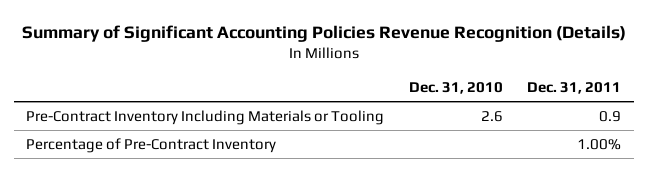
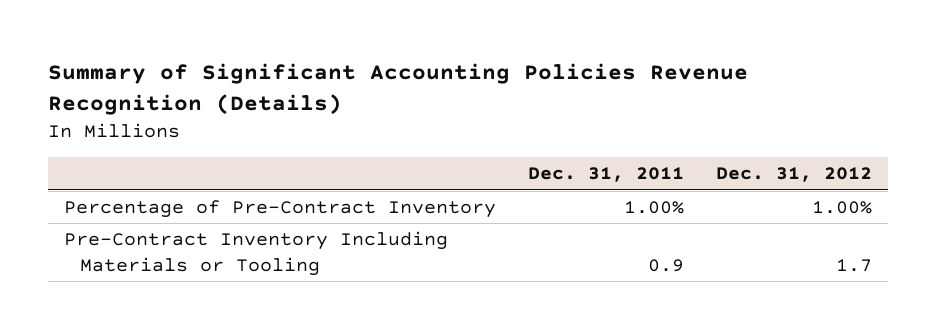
[408,82,503,95] Dec. 31, 2010 -> none
none -> [715,167,872,183] Dec. 31, 2012
[26,110,385,126] Pre-Contract Inventory Including Materials or Tooling -> [64,231,449,276] Pre-Contract Inventory Including Materials or Tooling

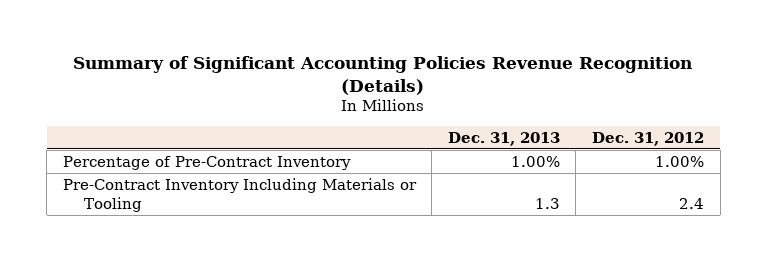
[527,167,684,183] Dec. 31, 2011 -> none
none -> [447,131,560,146] Dec. 31, 2013
[835,258,872,272] 1.7 -> [678,197,704,209] 2.4

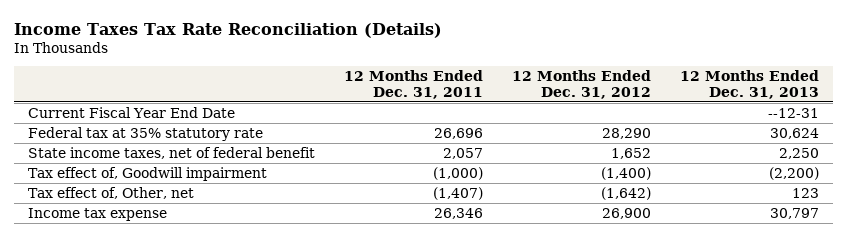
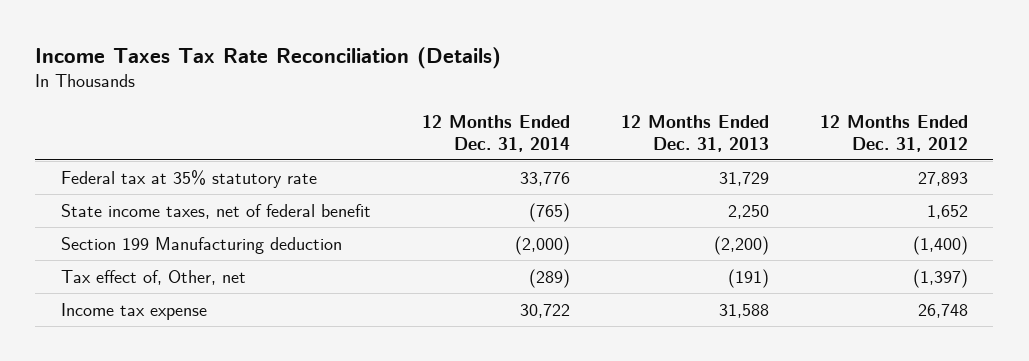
[343,70,483,99] 12 Months Ended Dec. 31, 2011 -> none
none -> [421,115,570,152] 12 Months Ended Dec. 31, 2014
[28,106,236,118] Current Fiscal Year End Date -> none
[601,127,651,139] 28,290 -> [917,171,968,186] 27,893
[769,127,819,139] 30,624 -> [718,171,769,186] 31,729
[28,166,268,181] Tax effect of, Goodwill impairment -> [60,236,342,254] Section 199 Manufacturing deduction
[600,186,651,200] (1,642) -> [912,268,968,288] (1,397)
[791,187,819,198] 123 -> [727,268,769,288] (191)
[601,207,651,219] 26,900 -> [917,303,968,318] 26,748
[769,207,819,219] 30,797 -> [718,303,769,318] 31,588

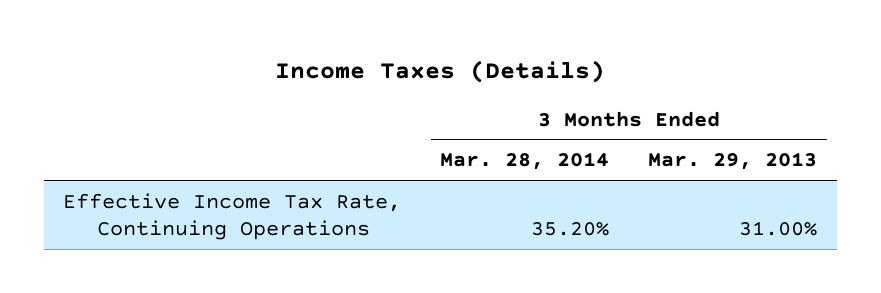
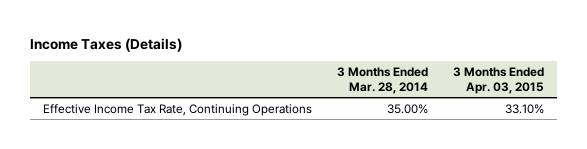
[648,152,818,171] Mar. 29, 2013 -> none
none -> [453,66,545,95] 3 Months Ended Apr. 03, 2015
[531,221,610,236] 35.20% -> [386,103,428,114] 35.00%

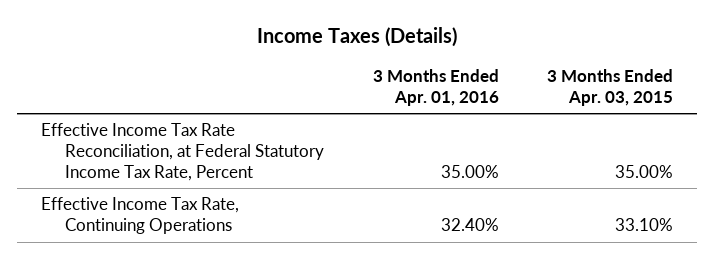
[336,66,428,95] 3 Months Ended Mar. 28, 2014 -> none
none -> [372,68,499,106] 3 Months Ended Apr. 01, 2016
none -> [41,123,324,182] Effective Income Tax Rate Reconciliation, at Federal Statutory Income Tax Rate, Percent

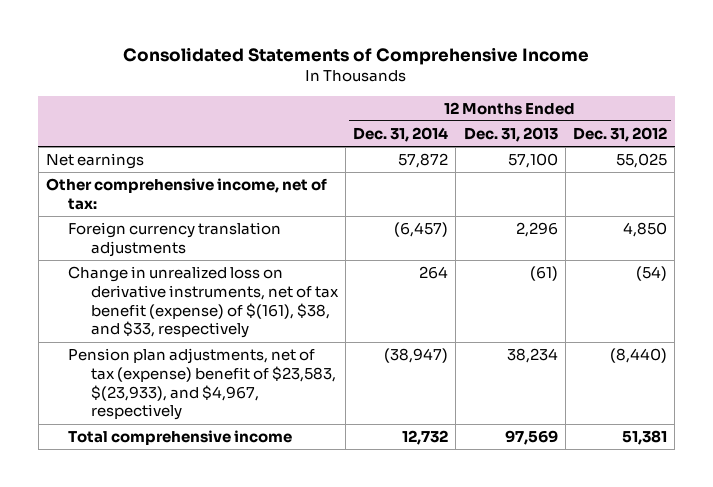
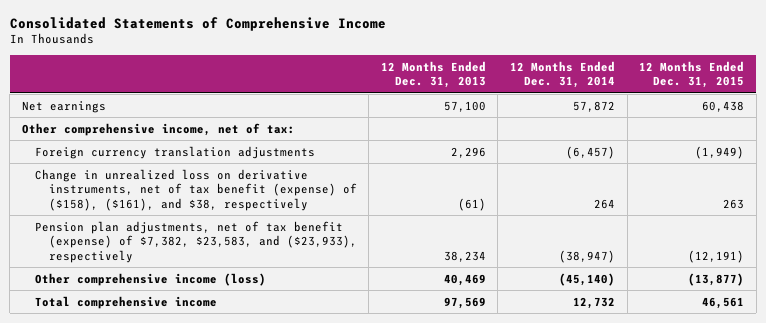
[572,126,667,142] Dec. 31, 2012 -> none
none -> [639,60,745,89] 12 Months Ended Dec. 31, 2015
[68,266,339,339] Change in unrealized loss on derivative instruments, net of tax benefit (expense) of $(161), $38, and $33, respectively -> [35,168,357,211] Change in unrealized loss on derivative instruments, net of tax benefit (expense) of ($158), ($161), and $38, respectively
[68,348,336,421] Pension plan adjustments, net of tax (expense) benefit of $23,583, $(23,933), and $4,967, respectively -> [35,220,357,263] Pension plan adjustments, net of tax benefit (expense) of $7,382, $23,583, and ($23,933), respectively
none -> [35,272,267,286] Other comprehensive income (loss)

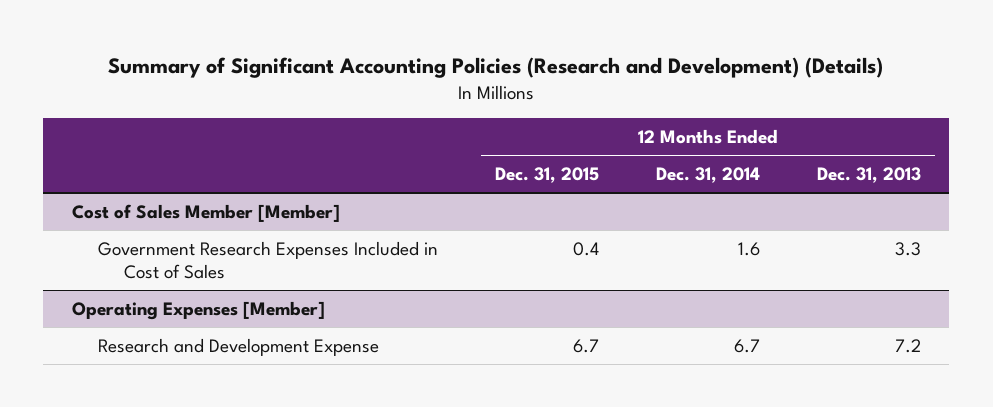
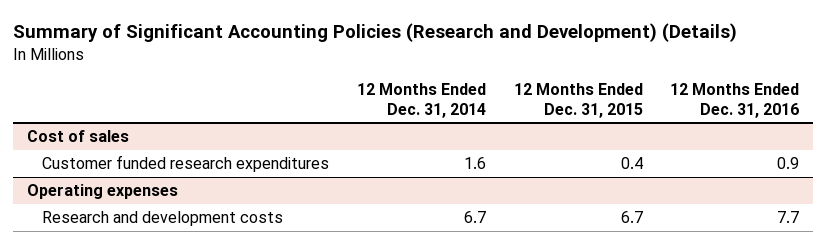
[816,167,921,184] Dec. 31, 2013 -> none
none -> [670,82,800,118] 12 Months Ended Dec. 31, 2016
[71,203,340,222] Cost of Sales Member [Member] -> [26,129,129,142] Cost of sales
[97,240,438,280] Government Research Expenses Included in Cost of Sales -> [42,154,330,172] Customer funded research expenditures
[71,300,325,320] Operating Expenses [Member] -> [26,183,178,199] Operating expenses
[97,337,379,356] Research and Development Expense -> [42,210,284,226] Research and development costs

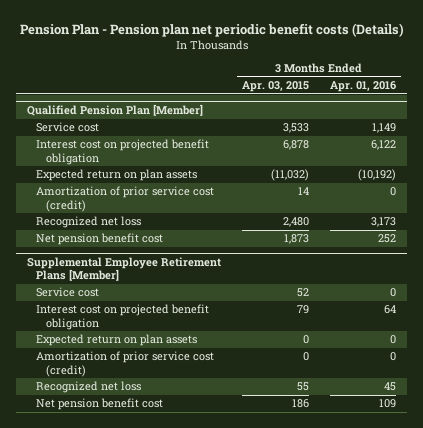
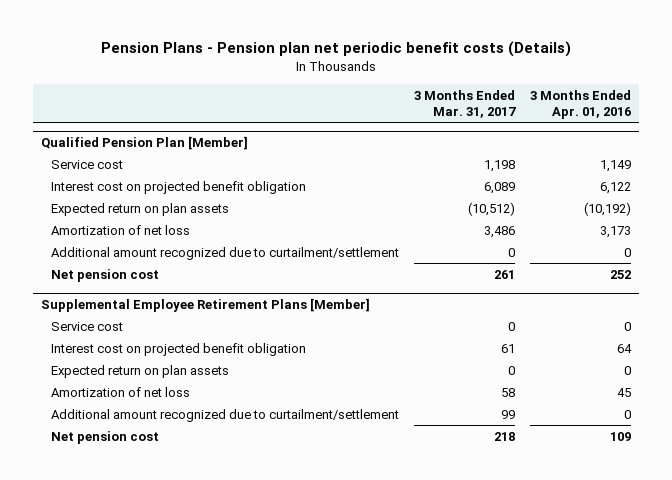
[19,22,404,37] Pension Plan - Pension plan net periodic benefit costs (Details) -> [101,41,572,58] Pension Plans - Pension plan net periodic benefit costs (Details)
[242,81,310,93] Apr. 03, 2015 -> none
none -> [414,89,517,119] 3 Months Ended Mar. 31, 2017
[36,186,215,212] Amortization of prior service cost (credit) -> none
[36,216,142,229] Recognized net loss -> [51,224,191,235] Amortization of net loss
none -> [51,246,400,260] Additional amount recognized due to curtailment/settlement
[36,233,164,246] Net pension benefit cost -> [51,268,160,282] Net pension cost
[36,351,215,377] Amortization of prior service cost (credit) -> none
[36,381,142,394] Recognized net loss -> [51,386,191,397] Amortization of net loss
none -> [51,408,400,422] Additional amount recognized due to curtailment/settlement
[36,398,164,411] Net pension benefit cost -> [51,430,160,444] Net pension cost

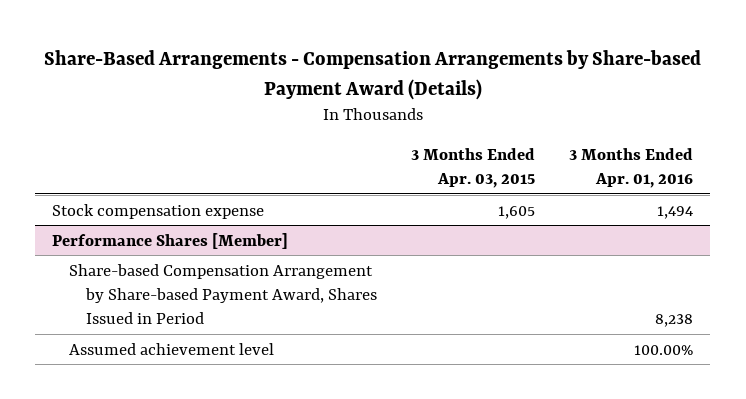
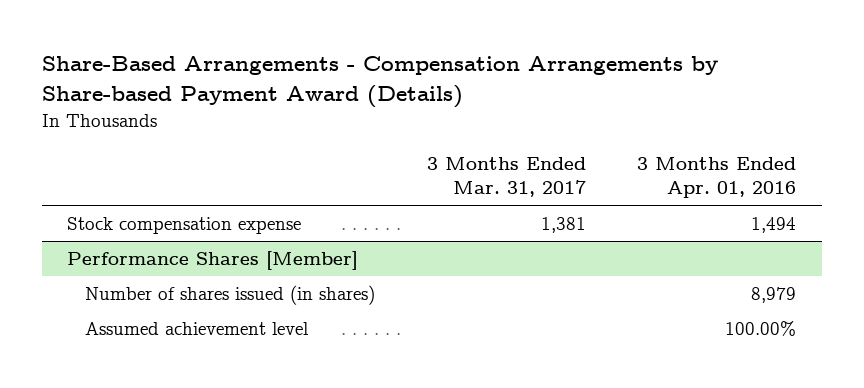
[411,147,536,189] 3 Months Ended Apr. 03, 2015 -> none
none -> [426,156,586,198] 3 Months Ended Mar. 31, 2017
[69,263,377,324] Share-based Compensation Arrangement by Share-based Payment Award, Shares Issued in Period -> [85,285,376,306] Number of shares issued (in shares)
[655,313,694,327] 8,238 -> [751,287,797,304] 8,979

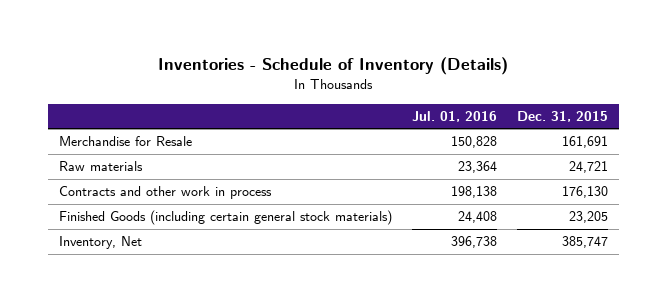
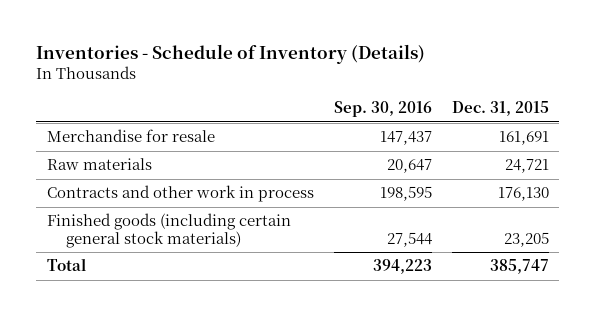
[411,110,497,122] Jul. 01, 2016 -> none
none -> [333,101,432,118] Sep. 30, 2016
[58,136,192,147] Merchandise for Resale -> [46,129,215,143] Merchandise for resale
[58,210,392,226] Finished Goods (including certain general stock materials) -> [46,213,291,248] Finished goods (including certain general stock materials)
[58,236,142,250] Inventory, Net -> [46,258,86,272] Total

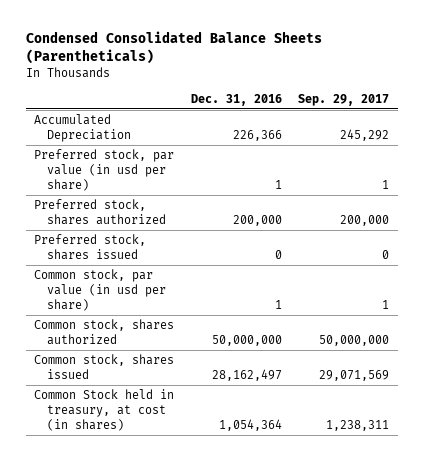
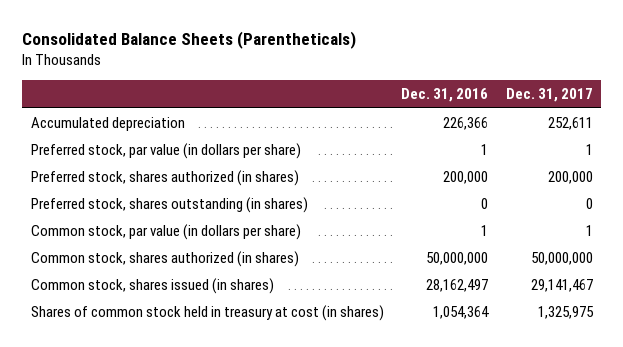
[25,31,322,65] Condensed Consolidated Balance Sheets (Parentheticals) -> [22,31,357,50] Consolidated Balance Sheets (Parentheticals)
[298,93,390,106] Sep. 29, 2017 -> none
none -> [505,88,593,103] Dec. 31, 2017
[33,114,131,142] Accumulated Depreciation -> [30,116,185,131] Accumulated depreciation
[33,149,174,191] Preferred stock, par value (in usd per share) -> [30,142,301,159] Preferred stock, par value (in dollars per share)
[33,199,166,225] Preferred stock, shares authorized -> [30,169,299,186] Preferred stock, shares authorized (in shares)
[33,234,146,260] Preferred stock, shares issued -> [30,196,308,213] Preferred stock, shares outstanding (in shares)
[33,269,166,311] Common stock, par value (in usd per share) -> [30,223,301,240] Common stock, par value (in dollars per share)
[33,319,174,345] Common stock, shares authorized -> [30,250,299,267] Common stock, shares authorized (in shares)
[33,354,174,379] Common stock, shares issued -> [30,277,274,294] Common stock, shares issued (in shares)
[33,389,174,431] Common Stock held in treasury, at cost (in shares) -> [30,304,384,321] Shares of common stock held in treasury at cost (in shares)

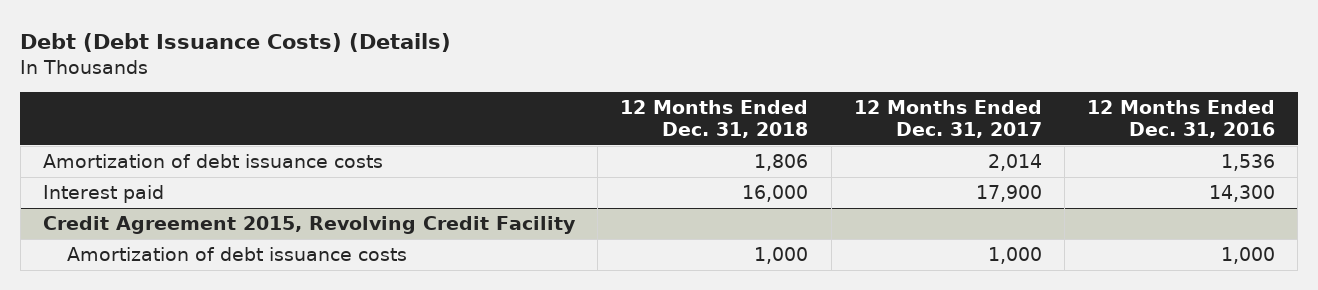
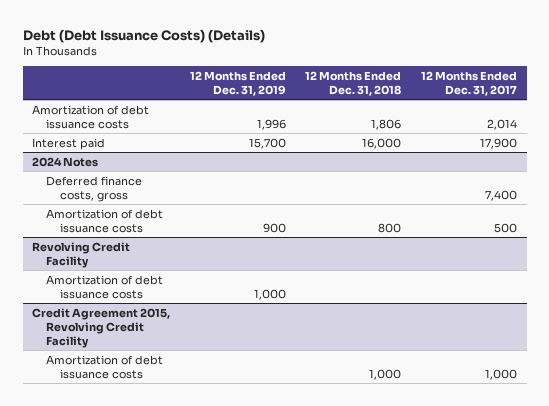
[1087,100,1276,139] 12 Months Ended Dec. 31, 2016 -> none
none -> [189,70,286,96] 12 Months Ended Dec. 31, 2019
none -> [32,156,99,167] 2024 Notes
none -> [45,175,142,202] Deferred finance costs, gross
none -> [45,208,163,233] Amortization of debt issuance costs
none -> [32,241,131,268] Revolving Credit Facility
none -> [45,274,163,299] Amortization of debt issuance costs

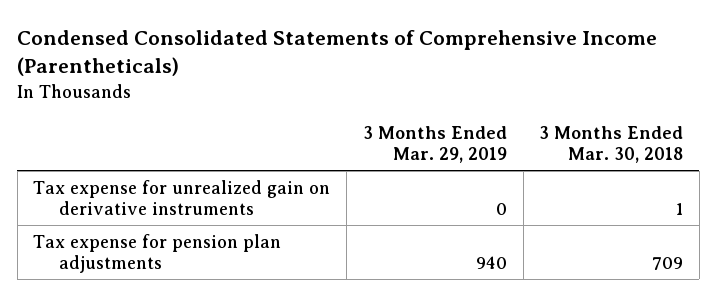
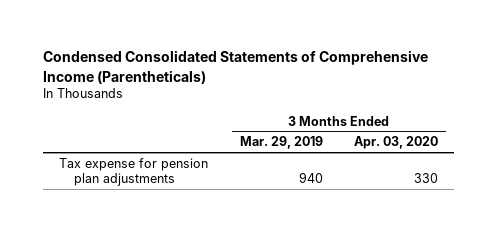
[539,125,684,163] 3 Months Ended Mar. 30, 2018 -> none
none -> [354,136,439,150] Apr. 03, 2020
[33,179,331,215] Tax expense for unrealized gain on derivative instruments -> none

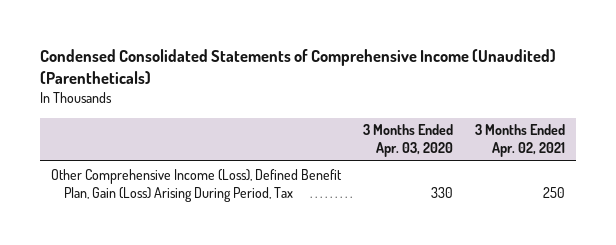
[43,50,429,84] Condensed Consolidated Statements of Comprehensive Income (Parentheticals) -> [40,49,557,85] Condensed Consolidated Statements of Comprehensive Income (Unaudited) (Parentheticals)
[239,136,323,150] Mar. 29, 2019 -> none
none -> [474,124,565,158] 3 Months Ended Apr. 02, 2021
[58,157,208,186] Tax expense for pension plan adjustments -> [51,168,343,202] Other Comprehensive Income (Loss), Defined Benefit Plan, Gain (Loss) Arising During Period, Tax

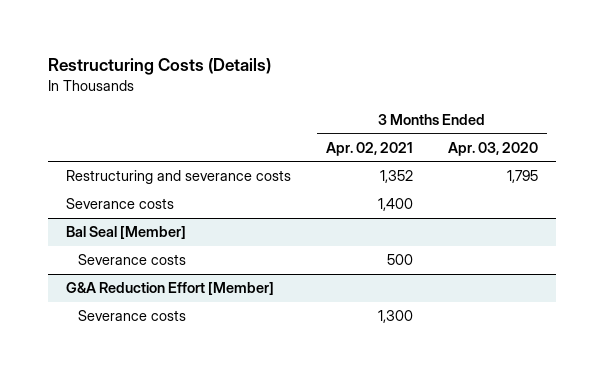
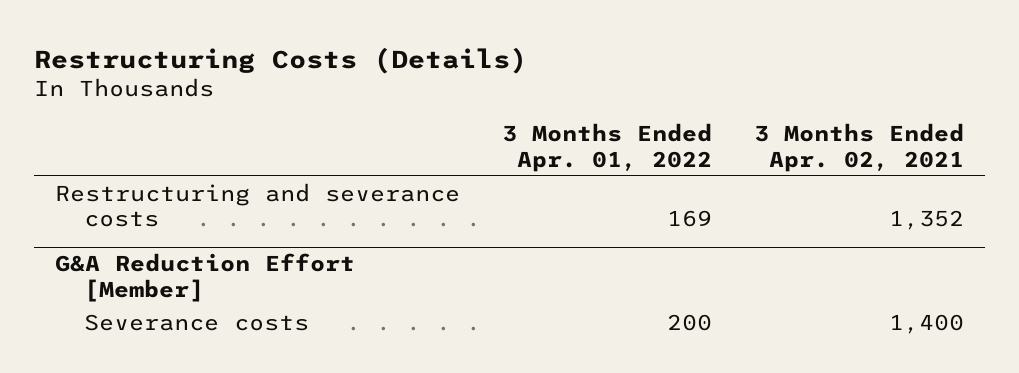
[448,141,539,156] Apr. 03, 2020 -> none
none -> [502,123,713,172] 3 Months Ended Apr. 01, 2022
[65,198,174,210] Severance costs -> none
[65,226,186,240] Bal Seal [Member] -> none
[77,254,186,266] Severance costs -> none
[378,310,414,324] 1,300 -> [888,313,964,334] 1,400

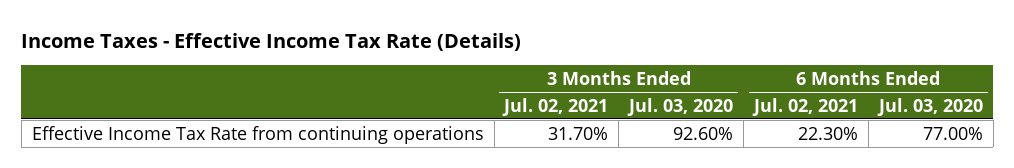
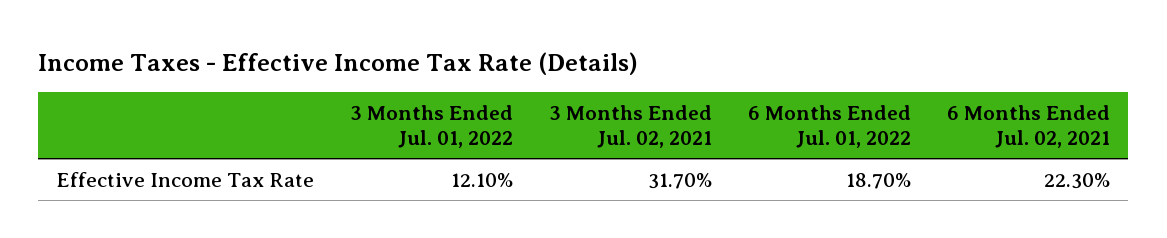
[627,97,734,116] Jul. 03, 2020 -> none
[876,97,983,116] Jul. 03, 2020 -> none
none -> [350,105,514,149] 3 Months Ended Jul. 01, 2022
none -> [748,105,912,149] 6 Months Ended Jul. 01, 2022
[31,125,484,144] Effective Income Tax Rate from continuing operations -> [56,171,315,187] Effective Income Tax Rate

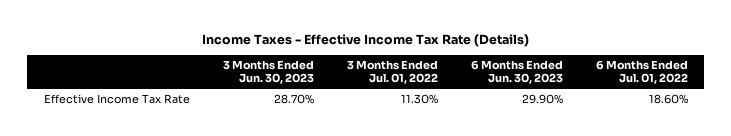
[549,105,713,149] 3 Months Ended Jul. 02, 2021 -> none
[947,105,1111,149] 6 Months Ended Jul. 02, 2021 -> none
none -> [222,60,314,85] 3 Months Ended Jun. 30, 2023
none -> [470,60,563,85] 6 Months Ended Jun. 30, 2023
[451,172,514,187] 12.10% -> [400,93,438,104] 11.30%
[846,172,912,189] 18.70% -> [648,93,688,104] 18.60%

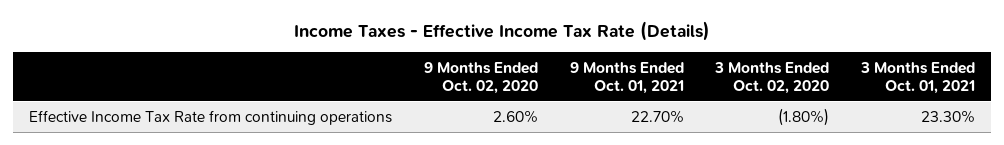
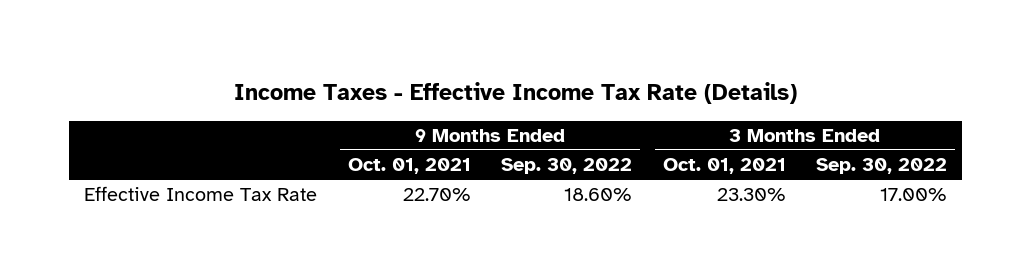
[423,61,538,95] 9 Months Ended Oct. 02, 2020 -> none
[714,61,830,95] 3 Months Ended Oct. 02, 2020 -> none
none -> [501,158,633,175] Sep. 30, 2022
none -> [816,158,948,175] Sep. 30, 2022
[29,110,393,126] Effective Income Tax Rate from continuing operations -> [84,186,318,202] Effective Income Tax Rate

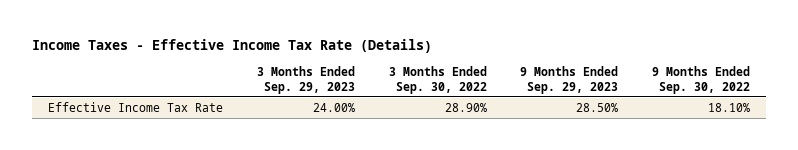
[347,158,471,175] Oct. 01, 2021 -> none
[662,158,786,175] Oct. 01, 2021 -> none
none -> [256,65,355,94] 3 Months Ended Sep. 29, 2023
none -> [520,65,619,94] 9 Months Ended Sep. 29, 2023
[564,188,633,202] 18.60% -> [707,103,750,113] 18.10%
[880,188,948,202] 17.00% -> [444,103,487,113] 28.90%

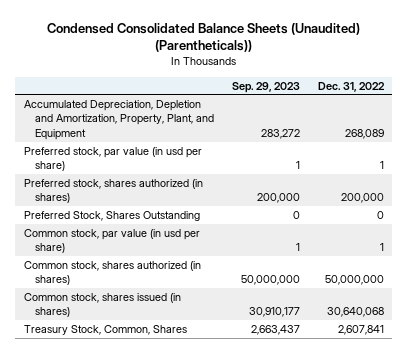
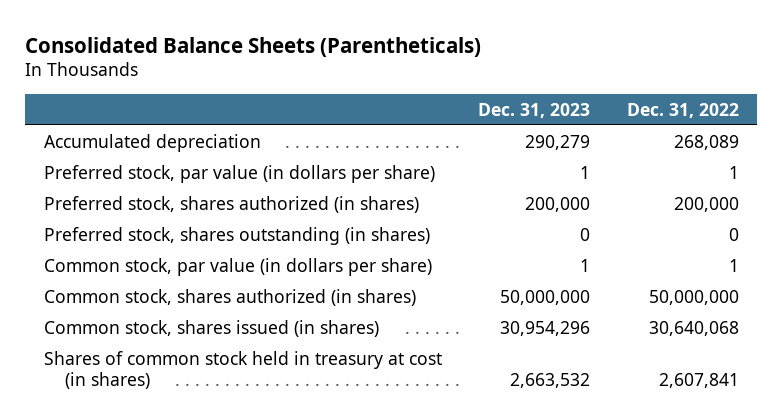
[46,22,360,53] Condensed Consolidated Balance Sheets (Unaudited) (Parentheticals)) -> [25,36,482,57] Consolidated Balance Sheets (Parentheticals)
[232,81,301,93] Sep. 29, 2023 -> none
none -> [478,102,591,118] Dec. 31, 2023
[24,99,215,140] Accumulated Depreciation, Depletion and Amortization, Property, Plant, and Equipment -> [43,133,261,152] Accumulated depreciation
[24,146,203,172] Preferred stock, par value (in usd per share) -> [43,164,435,183] Preferred stock, par value (in dollars per share)
[24,210,201,221] Preferred Stock, Shares Outstanding -> [43,226,430,245] Preferred stock, shares outstanding (in shares)
[24,228,201,254] Common stock, par value (in usd per share) -> [43,257,432,276] Common stock, par value (in dollars per share)
[24,324,188,335] Treasury Stock, Common, Shares -> [43,350,442,389] Shares of common stock held in treasury at cost (in shares)

